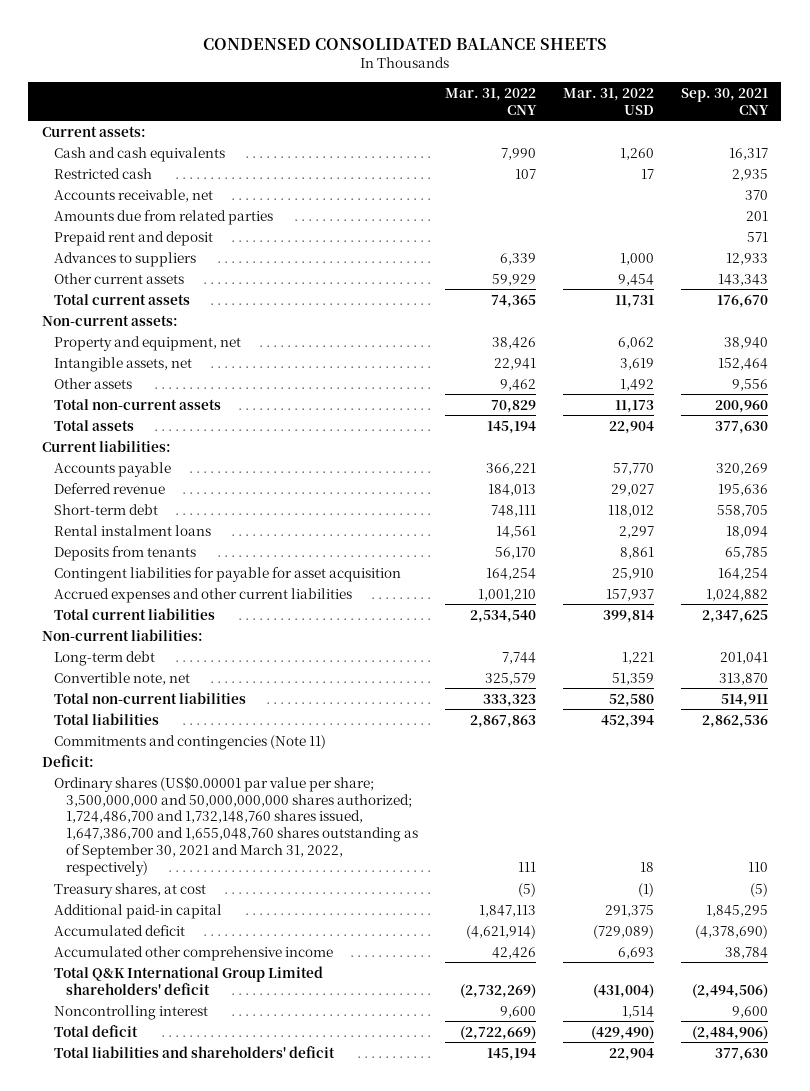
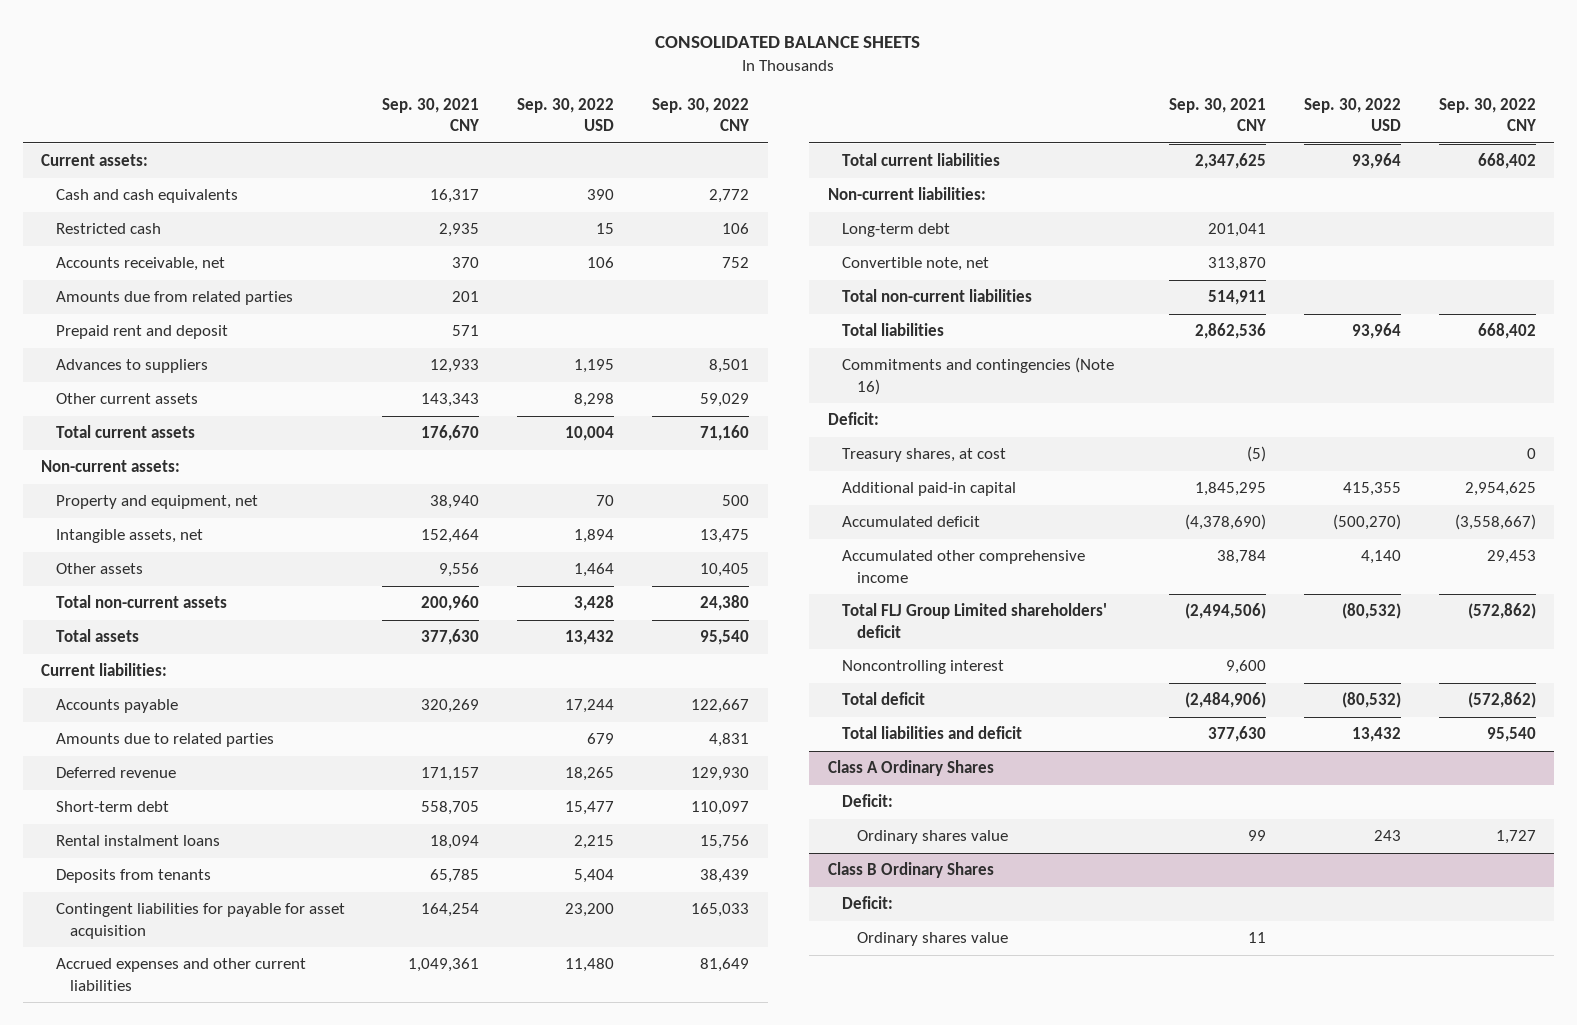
[202,37,607,50] CONDENSED CONSOLIDATED BALANCE SHEETS -> [655,36,921,49] CONSOLIDATED BALANCE SHEETS
[444,87,537,115] Mar. 31, 2022 CNY -> none
[562,87,654,115] Mar. 31, 2022 USD -> none
none -> [517,97,615,132] Sep. 30, 2022 USD
none -> [651,97,749,132] Sep. 30, 2022 CNY
none -> [55,733,274,748] Amounts due to related parties
[717,483,768,496] 195,636 -> [421,767,480,782] 171,157
[705,588,768,601] 1,024,882 -> [408,958,480,973] 1,049,361
[53,734,326,750] Commitments and contingencies (Note 11) -> [842,357,1115,395] Commitments and contingencies (Note 16)
[53,775,418,877] Ordinary shares (US$0.00001 par value per share; 3,500,000,000 and 50,000,000,000 shares authorized; 1,724,486,700 and 1,732,148,760 shares issued, 1,647,386,700 and 1,655,048,760 shares outstanding as of September 30, 2021 and March 31, 2022, respectively) -> none
[53,965,323,995] Total Q&K International Group Limited shareholders' deficit -> [842,603,1108,638] Total FLJ Group Limited shareholders' deficit
[53,1045,335,1058] Total liabilities and shareholders' deficit -> [842,726,1023,740] Total liabilities and deficit
none -> [828,760,995,777] Class A Ordinary Shares
none -> [842,794,894,808] Deficit:
none -> [856,830,1008,845] Ordinary shares value
none -> [828,862,995,879] Class B Ordinary Shares
none -> [842,896,894,910] Deficit:
none -> [856,932,1008,947] Ordinary shares value

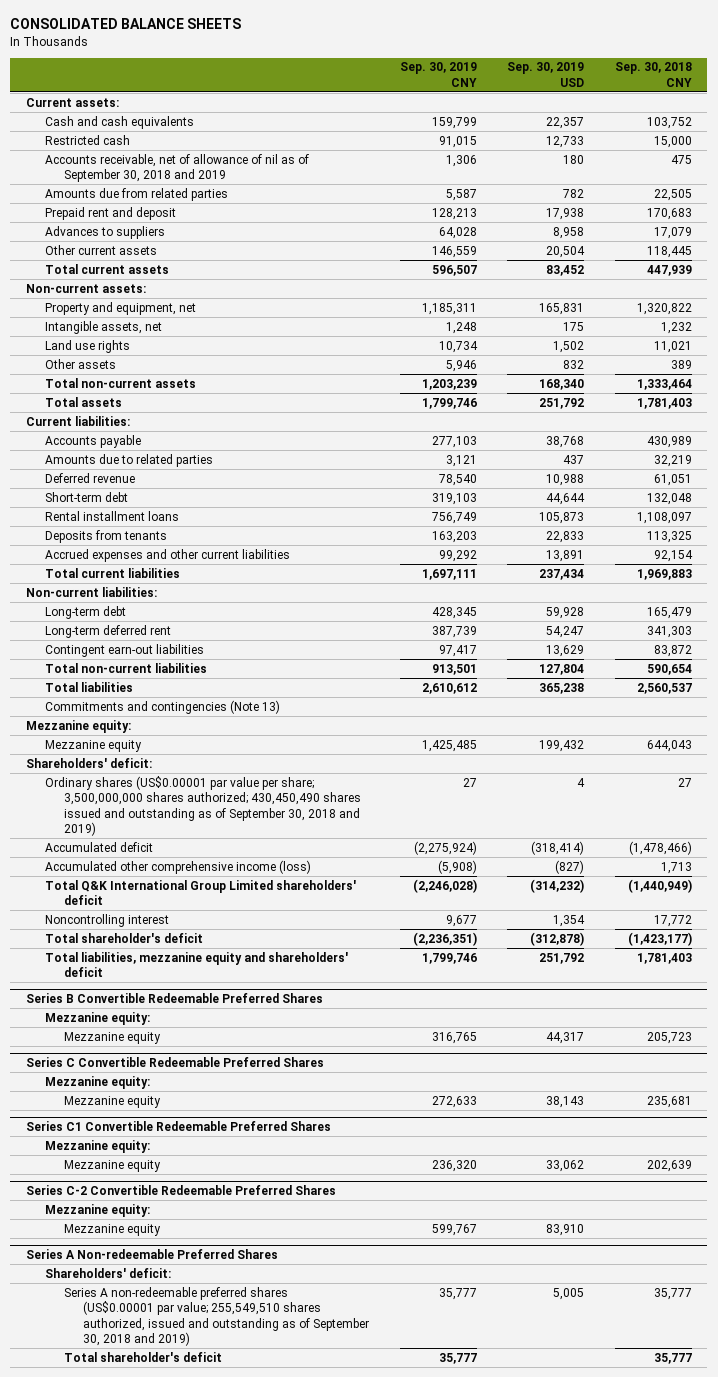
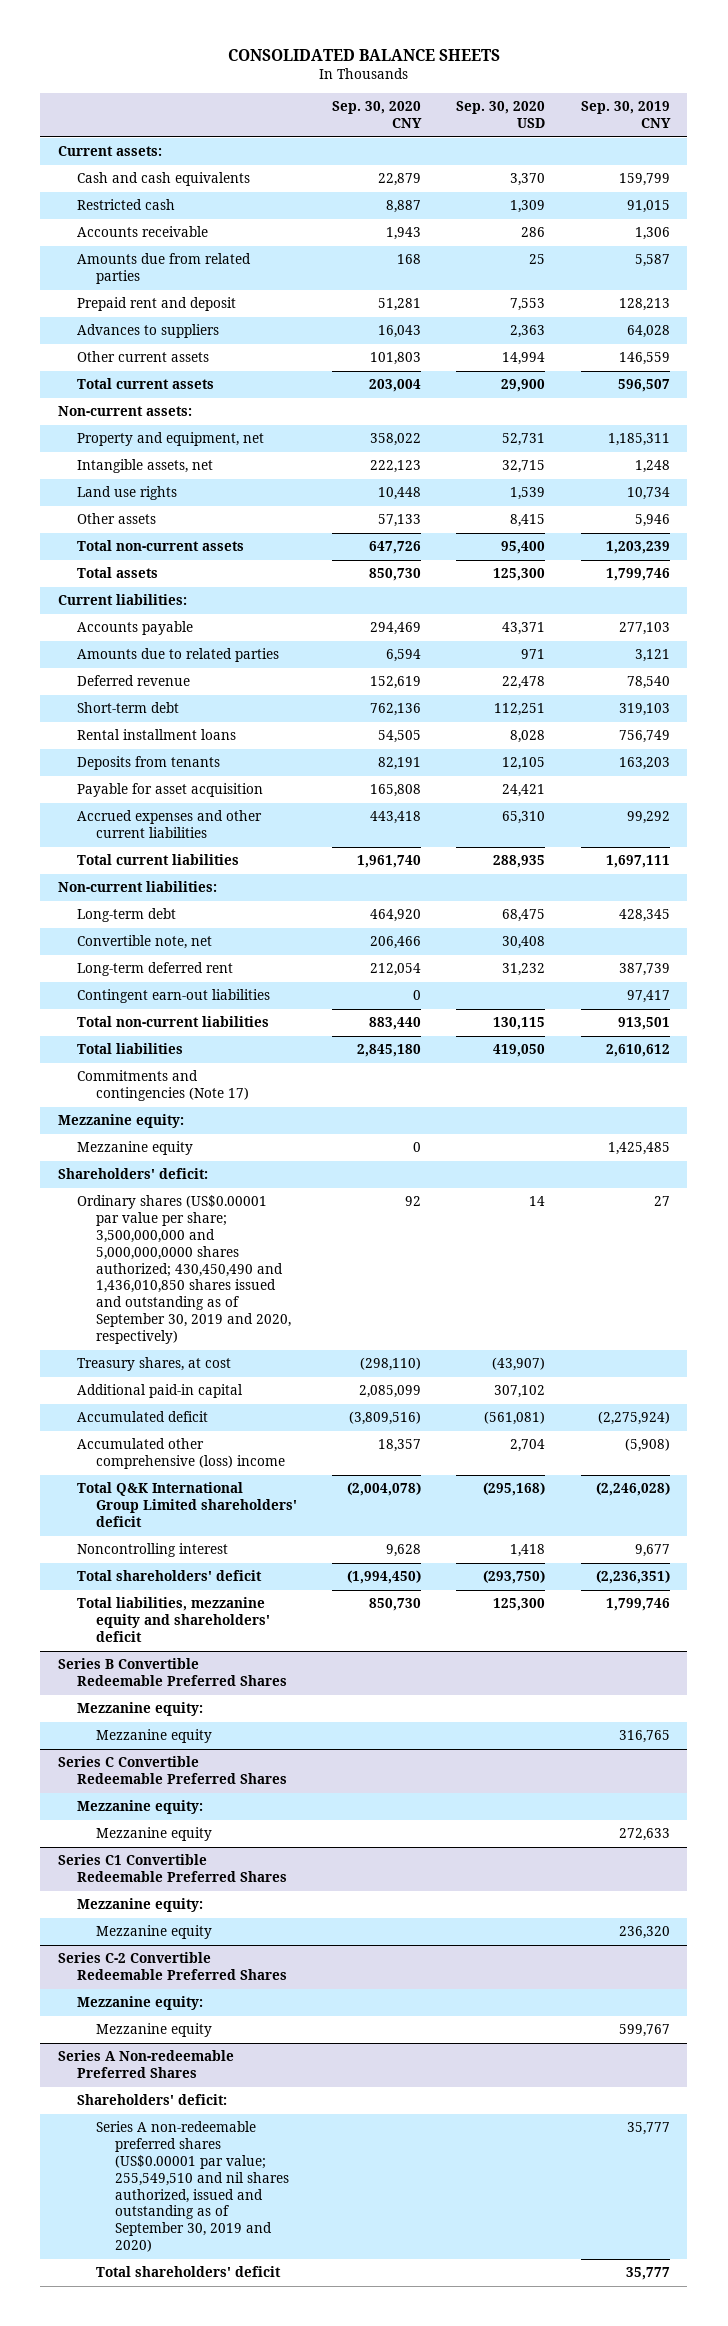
[507,62,585,87] Sep. 30, 2019 USD -> none
[615,62,693,87] Sep. 30, 2018 CNY -> none
none -> [332,101,423,128] Sep. 30, 2020 CNY
none -> [456,101,546,128] Sep. 30, 2020 USD
[44,153,309,183] Accounts receivable, net of allowance of nil as of September 30, 2018 and 2019 -> [77,226,209,238] Accounts receivable
none -> [77,783,264,798] Payable for asset acquisition
none -> [77,935,213,950] Convertible note, net
[44,699,280,714] Commitments and contingencies (Note 13) -> [77,1070,250,1102] Commitments and contingencies (Note 17)
[44,775,361,837] Ordinary shares (US$0.00001 par value per share; 3,500,000,000 shares authorized; 430,450,490 shares issued and outstanding as of September 30, 2018 and 2019) -> [77,1195,292,1344] Ordinary shares (US$0.00001 par value per share; 3,500,000,000 and 5,000,000,0000 shares authorized; 430,450,490 and 1,436,010,850 shares issued and outstanding as of September 30, 2019 and 2020, respectively)
none -> [77,1357,232,1372] Treasury shares, at cost
none -> [77,1384,244,1399] Additional paid-in capital
[44,859,311,874] Accumulated other comprehensive income (loss) -> [77,1438,286,1470] Accumulated other comprehensive (loss) income
[44,932,203,943] Total shareholder's deficit -> [77,1570,263,1582] Total shareholders' deficit
[63,1286,369,1347] Series A non-redeemable preferred shares (US$0.00001 par value; 255,549,510 shares authorized, issued and outstanding as of September 30, 2018 and 2019) -> [96,2121,290,2253] Series A non-redeemable preferred shares (US$0.00001 par value; 255,549,510 and nil shares authorized, issued and outstanding as of September 30, 2019 and 2020)
[63,1351,222,1362] Total shareholder's deficit -> [96,2266,282,2278] Total shareholders' deficit

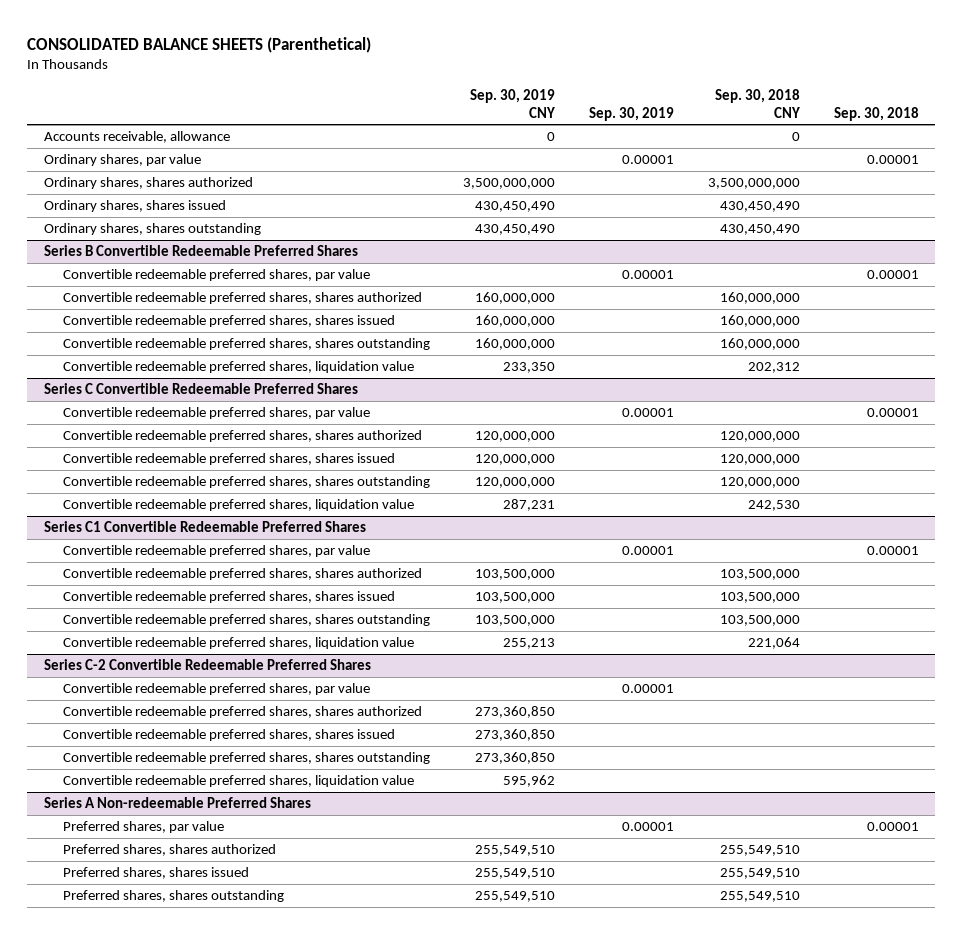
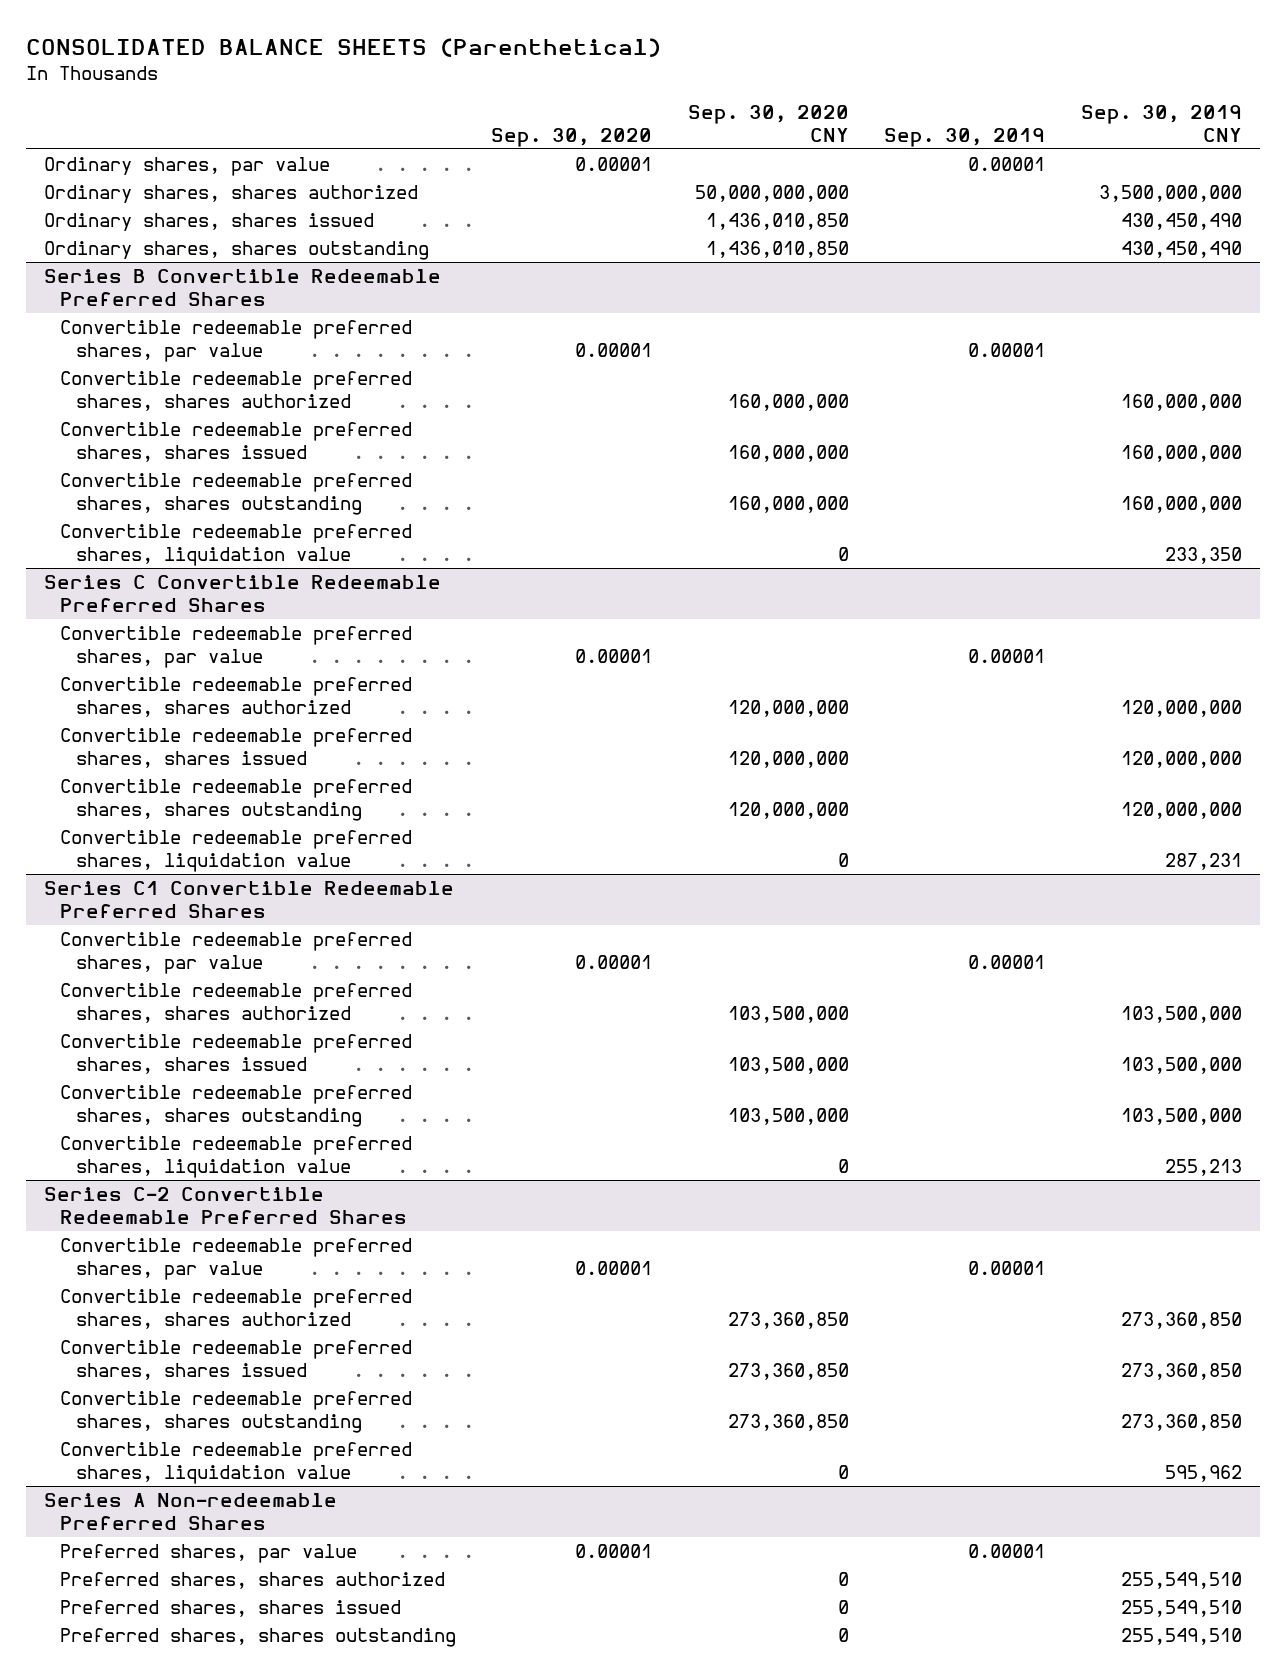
[714,89,800,118] Sep. 30, 2018 CNY -> none
[833,106,919,121] Sep. 30, 2018 -> none
none -> [491,127,653,147] Sep. 30, 2020
none -> [687,105,849,142] Sep. 30, 2020 CNY
[43,131,230,144] Accounts receivable, allowance -> none

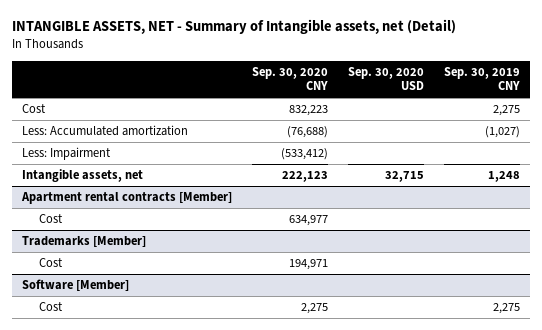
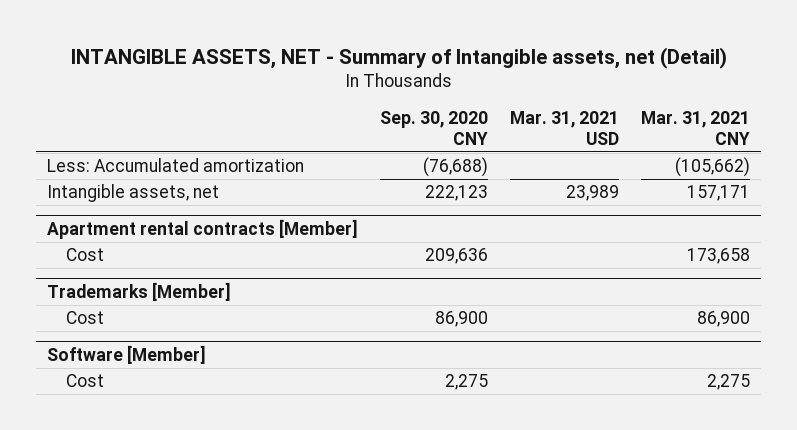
[348,66,425,91] Sep. 30, 2020 USD -> none
[444,66,521,91] Sep. 30, 2019 CNY -> none
none -> [509,111,619,146] Mar. 31, 2021 USD
none -> [640,111,750,146] Mar. 31, 2021 CNY
[22,104,47,114] Cost -> none
[22,147,112,161] Less: Impairment -> none
[289,215,329,227] 634,977 -> [425,248,489,265] 209,636
[289,259,329,271] 194,971 -> [435,311,489,328] 86,900

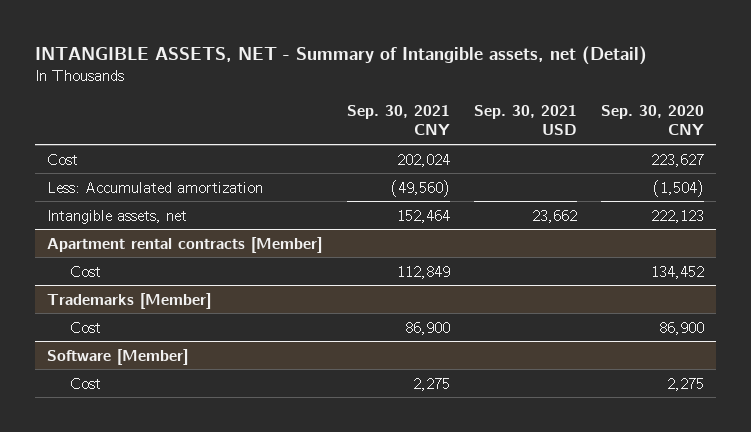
[509,111,619,146] Mar. 31, 2021 USD -> none
[640,111,750,146] Mar. 31, 2021 CNY -> none
none -> [346,105,450,136] Sep. 30, 2021 CNY
none -> [473,105,577,136] Sep. 30, 2021 USD
none -> [47,153,79,165] Cost
[423,157,489,178] (76,688) -> [652,179,704,197] (1,504)
[425,248,489,265] 209,636 -> [650,265,704,279] 134,452

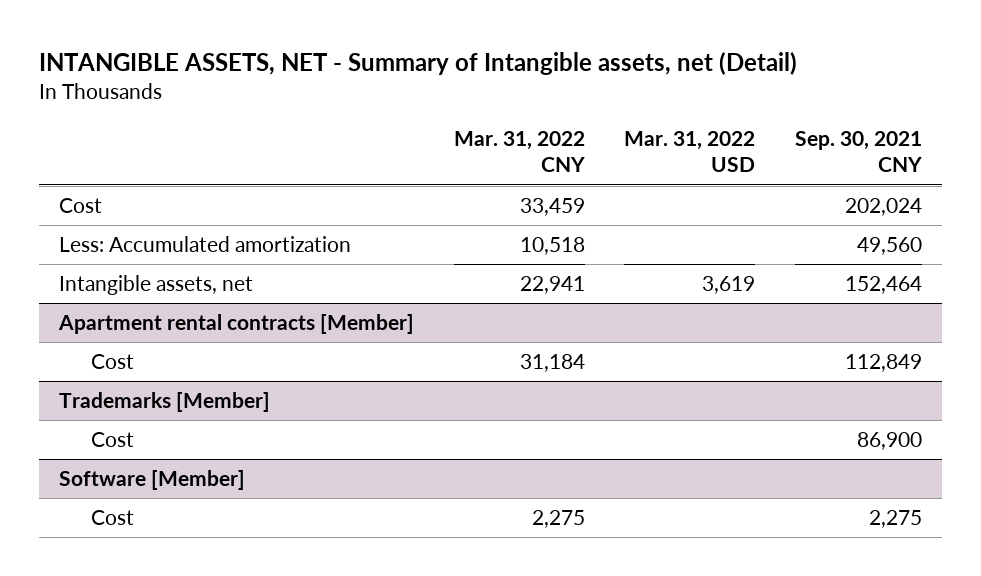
[473,105,577,136] Sep. 30, 2021 USD -> none
[600,105,704,136] Sep. 30, 2020 CNY -> none
none -> [453,131,585,173] Mar. 31, 2022 CNY
none -> [624,131,756,173] Mar. 31, 2022 USD
[390,179,450,197] (49,560) -> [857,236,923,255] 49,560

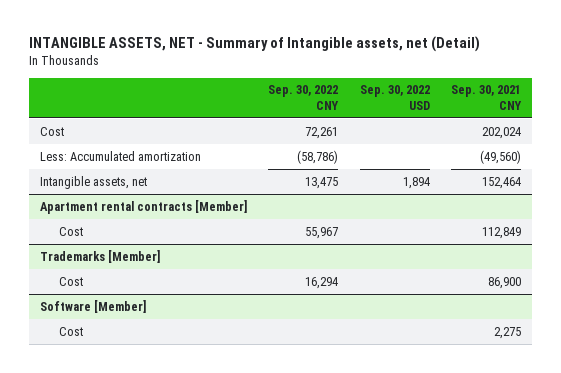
[453,131,585,173] Mar. 31, 2022 CNY -> none
[624,131,756,173] Mar. 31, 2022 USD -> none
none -> [268,85,340,110] Sep. 30, 2022 CNY
none -> [359,85,430,110] Sep. 30, 2022 USD
[857,236,923,255] 49,560 -> [480,149,522,164] (49,560)

